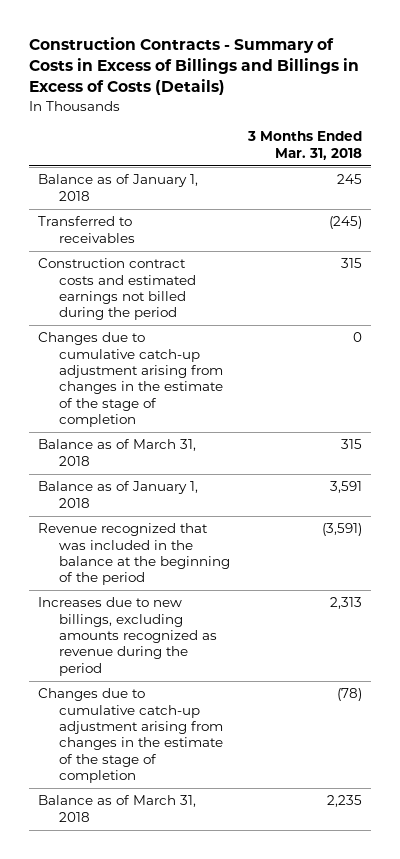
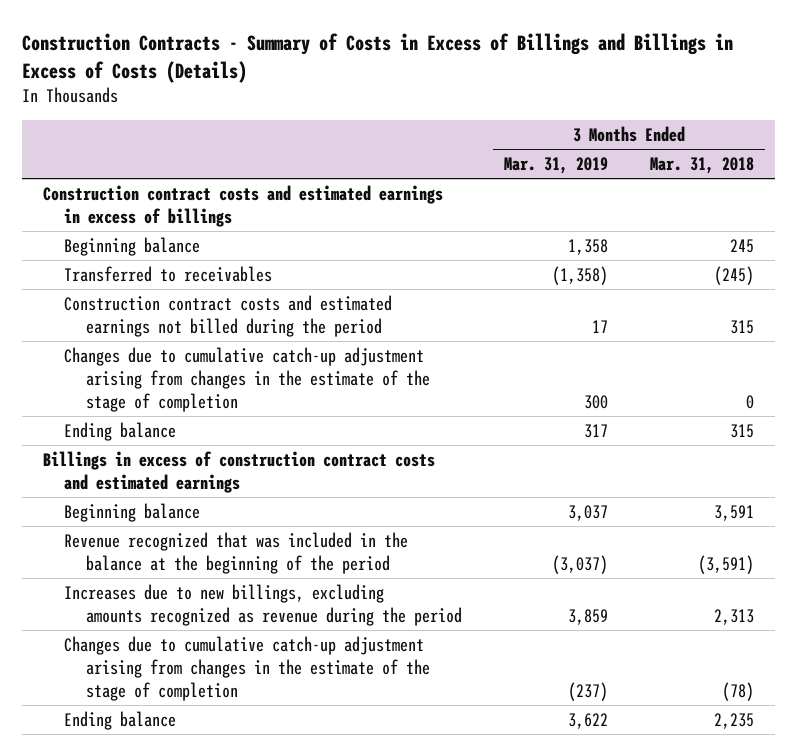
none -> [503,157,608,175] Mar. 31, 2019
none -> [43,184,444,227] Construction contract costs and estimated earnings in excess of billings
[37,174,198,201] Balance as of January 1, 2018 -> [64,236,201,256] Beginning balance
[37,439,196,466] Balance as of March 31, 2018 -> [64,421,177,441] Ending balance
none -> [43,450,436,493] Billings in excess of construction contract costs and estimated earnings
[37,481,198,508] Balance as of January 1, 2018 -> [64,502,201,522] Beginning balance
[37,795,196,822] Balance as of March 31, 2018 -> [64,710,177,730] Ending balance

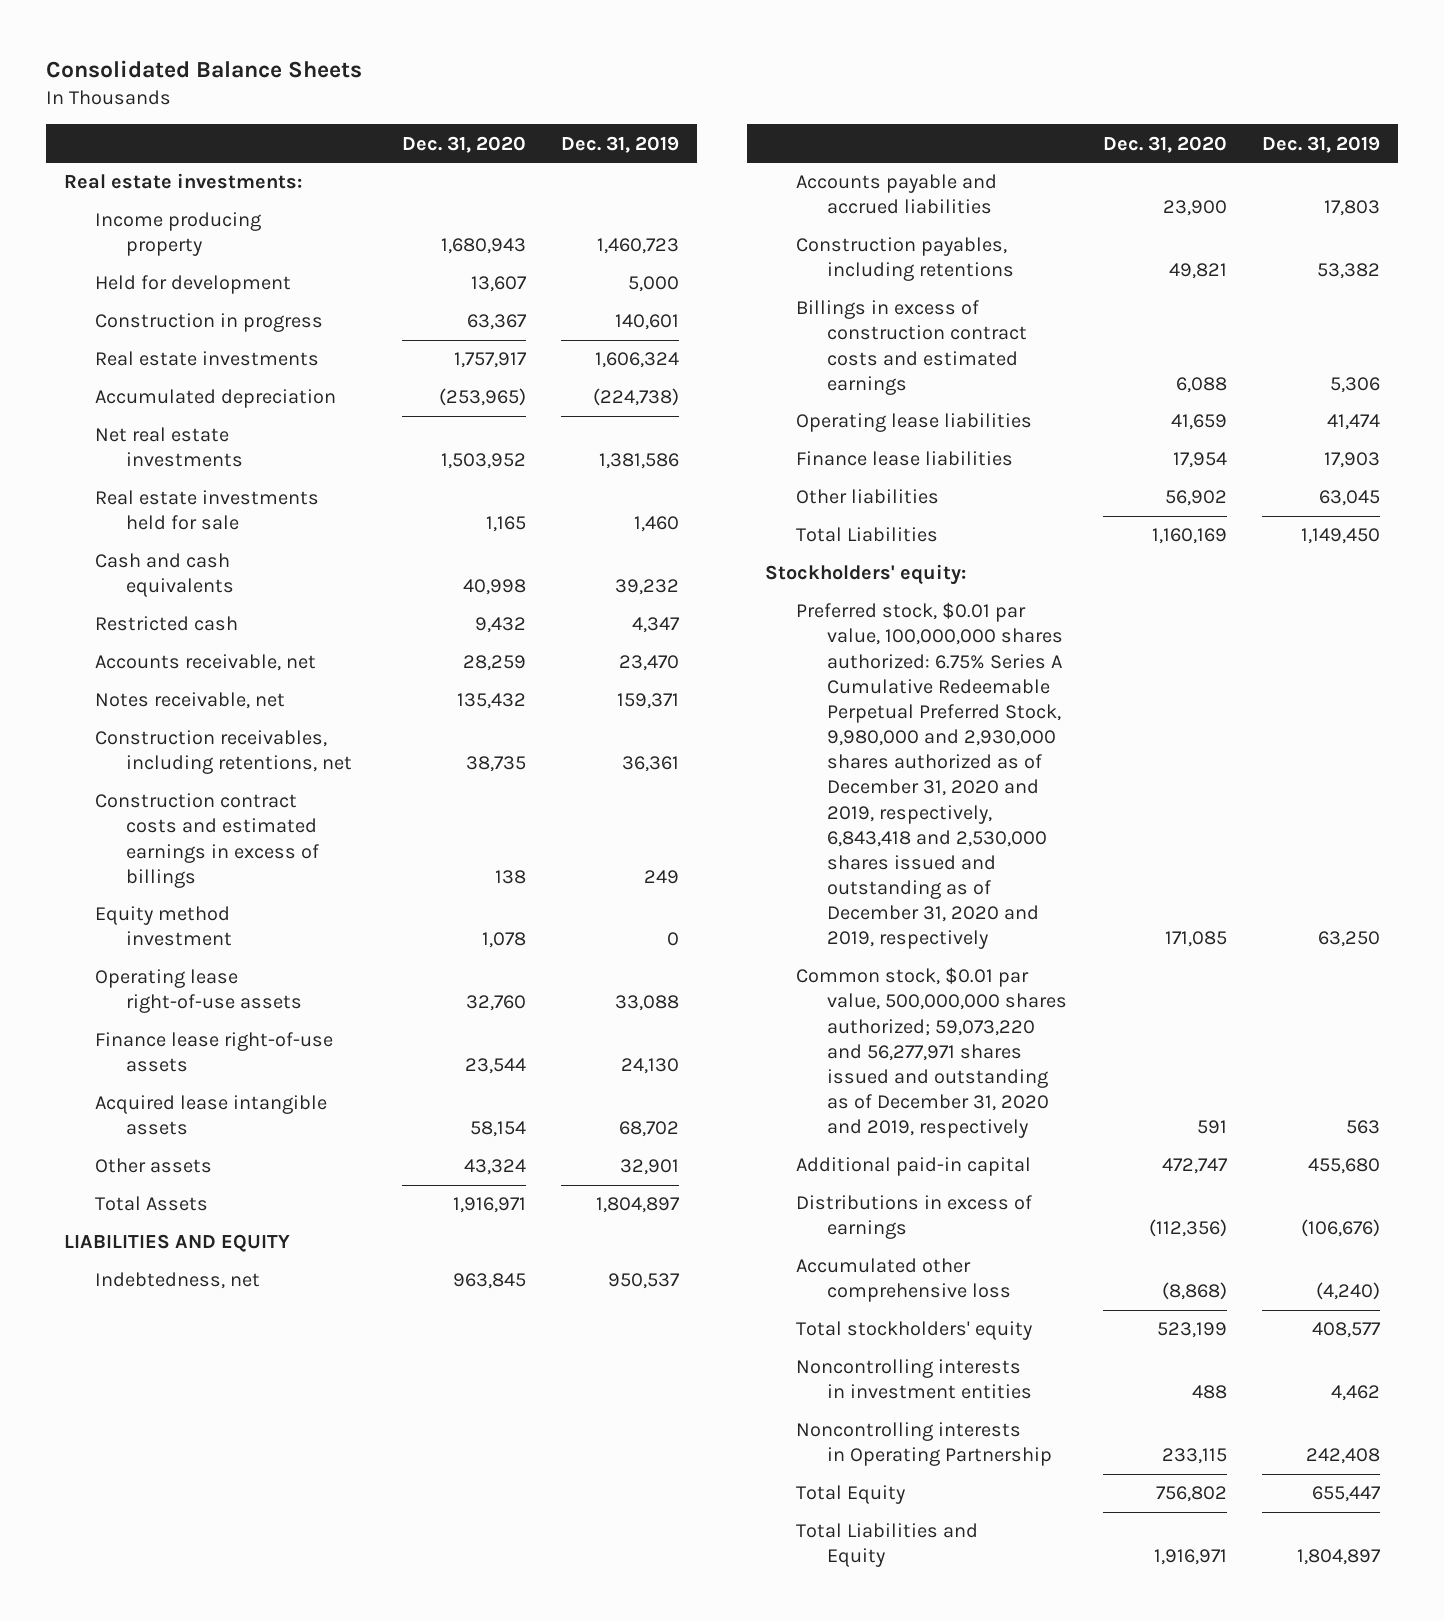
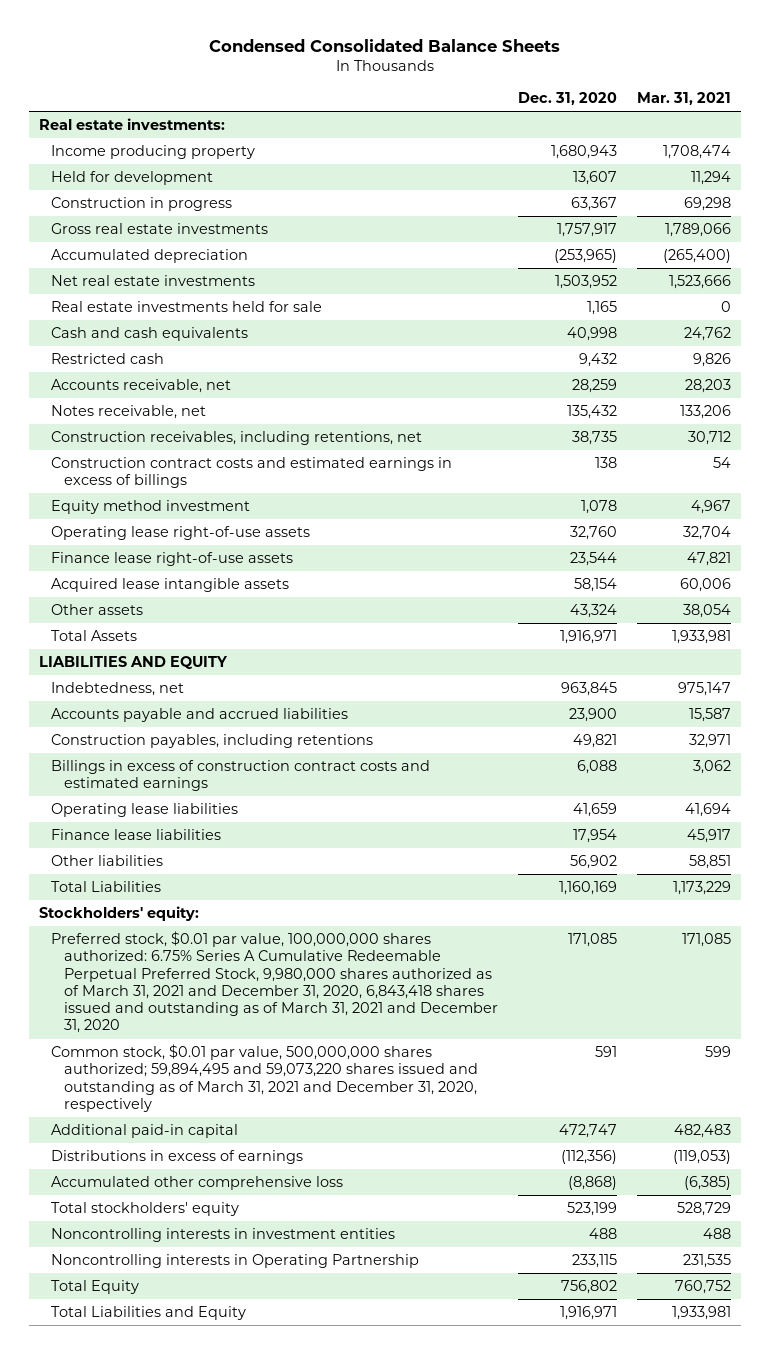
[46,60,363,79] Consolidated Balance Sheets -> [208,38,560,52] Condensed Consolidated Balance Sheets
[561,135,680,153] Dec. 31, 2019 -> none
none -> [636,92,731,106] Mar. 31, 2021
[95,351,320,367] Real estate investments -> [51,223,269,235] Gross real estate investments
[796,602,1064,950] Preferred stock, $0.01 par value, 100,000,000 shares authorized: 6.75% Series A Cumulative Redeemable Perpetual Preferred Stock, 9,980,000 and 2,930,000 shares authorized as of December 31, 2020 and 2019, respectively, 6,843,418 and 2,530,000 shares issued and outstanding as of December 31, 2020 and 2019, respectively -> [51,931,498,1034] Preferred stock, $0.01 par value, 100,000,000 shares authorized: 6.75% Series A Cumulative Redeemable Perpetual Preferred Stock, 9,980,000 shares authorized as of March 31, 2021 and December 31, 2020, 6,843,418 shares issued and outstanding as of March 31, 2021 and December 31, 2020
[796,967,1068,1139] Common stock, $0.01 par value, 500,000,000 shares authorized; 59,073,220 and 56,277,971 shares issued and outstanding as of December 31, 2020 and 2019, respectively -> [51,1044,478,1112] Common stock, $0.01 par value, 500,000,000 shares authorized; 59,894,495 and 59,073,220 shares issued and outstanding as of March 31, 2021 and December 31, 2020, respectively

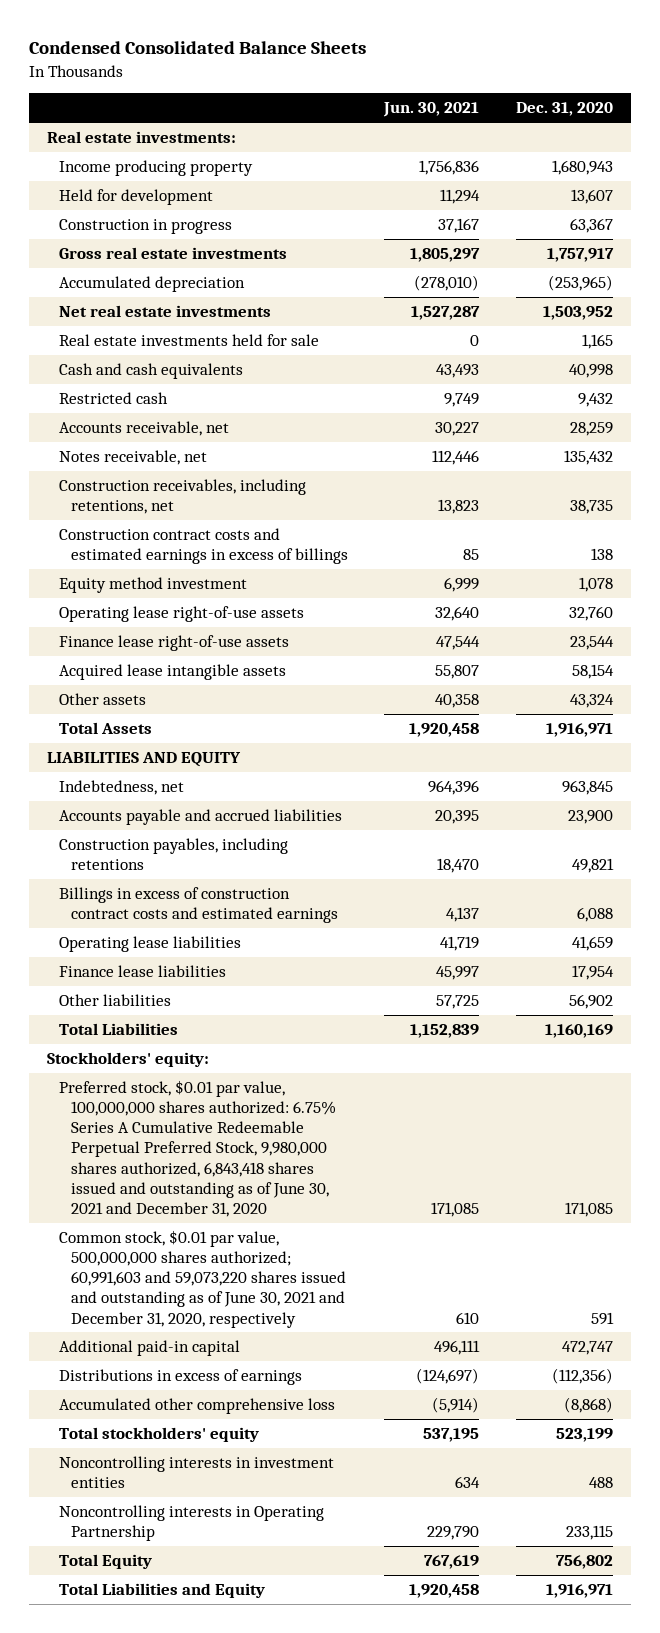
[636,92,731,106] Mar. 31, 2021 -> none
none -> [383,102,480,118] Jun. 30, 2021
[51,931,498,1034] Preferred stock, $0.01 par value, 100,000,000 shares authorized: 6.75% Series A Cumulative Redeemable Perpetual Preferred Stock, 9,980,000 shares authorized as of March 31, 2021 and December 31, 2020, 6,843,418 shares issued and outstanding as of March 31, 2021 and December 31, 2020 -> [58,1080,336,1217] Preferred stock, $0.01 par value, 100,000,000 shares authorized: 6.75% Series A Cumulative Redeemable Perpetual Preferred Stock, 9,980,000 shares authorized, 6,843,418 shares issued and outstanding as of June 30, 2021 and December 31, 2020
[51,1044,478,1112] Common stock, $0.01 par value, 500,000,000 shares authorized; 59,894,495 and 59,073,220 shares issued and outstanding as of March 31, 2021 and December 31, 2020, respectively -> [58,1230,346,1328] Common stock, $0.01 par value, 500,000,000 shares authorized; 60,991,603 and 59,073,220 shares issued and outstanding as of June 30, 2021 and December 31, 2020, respectively

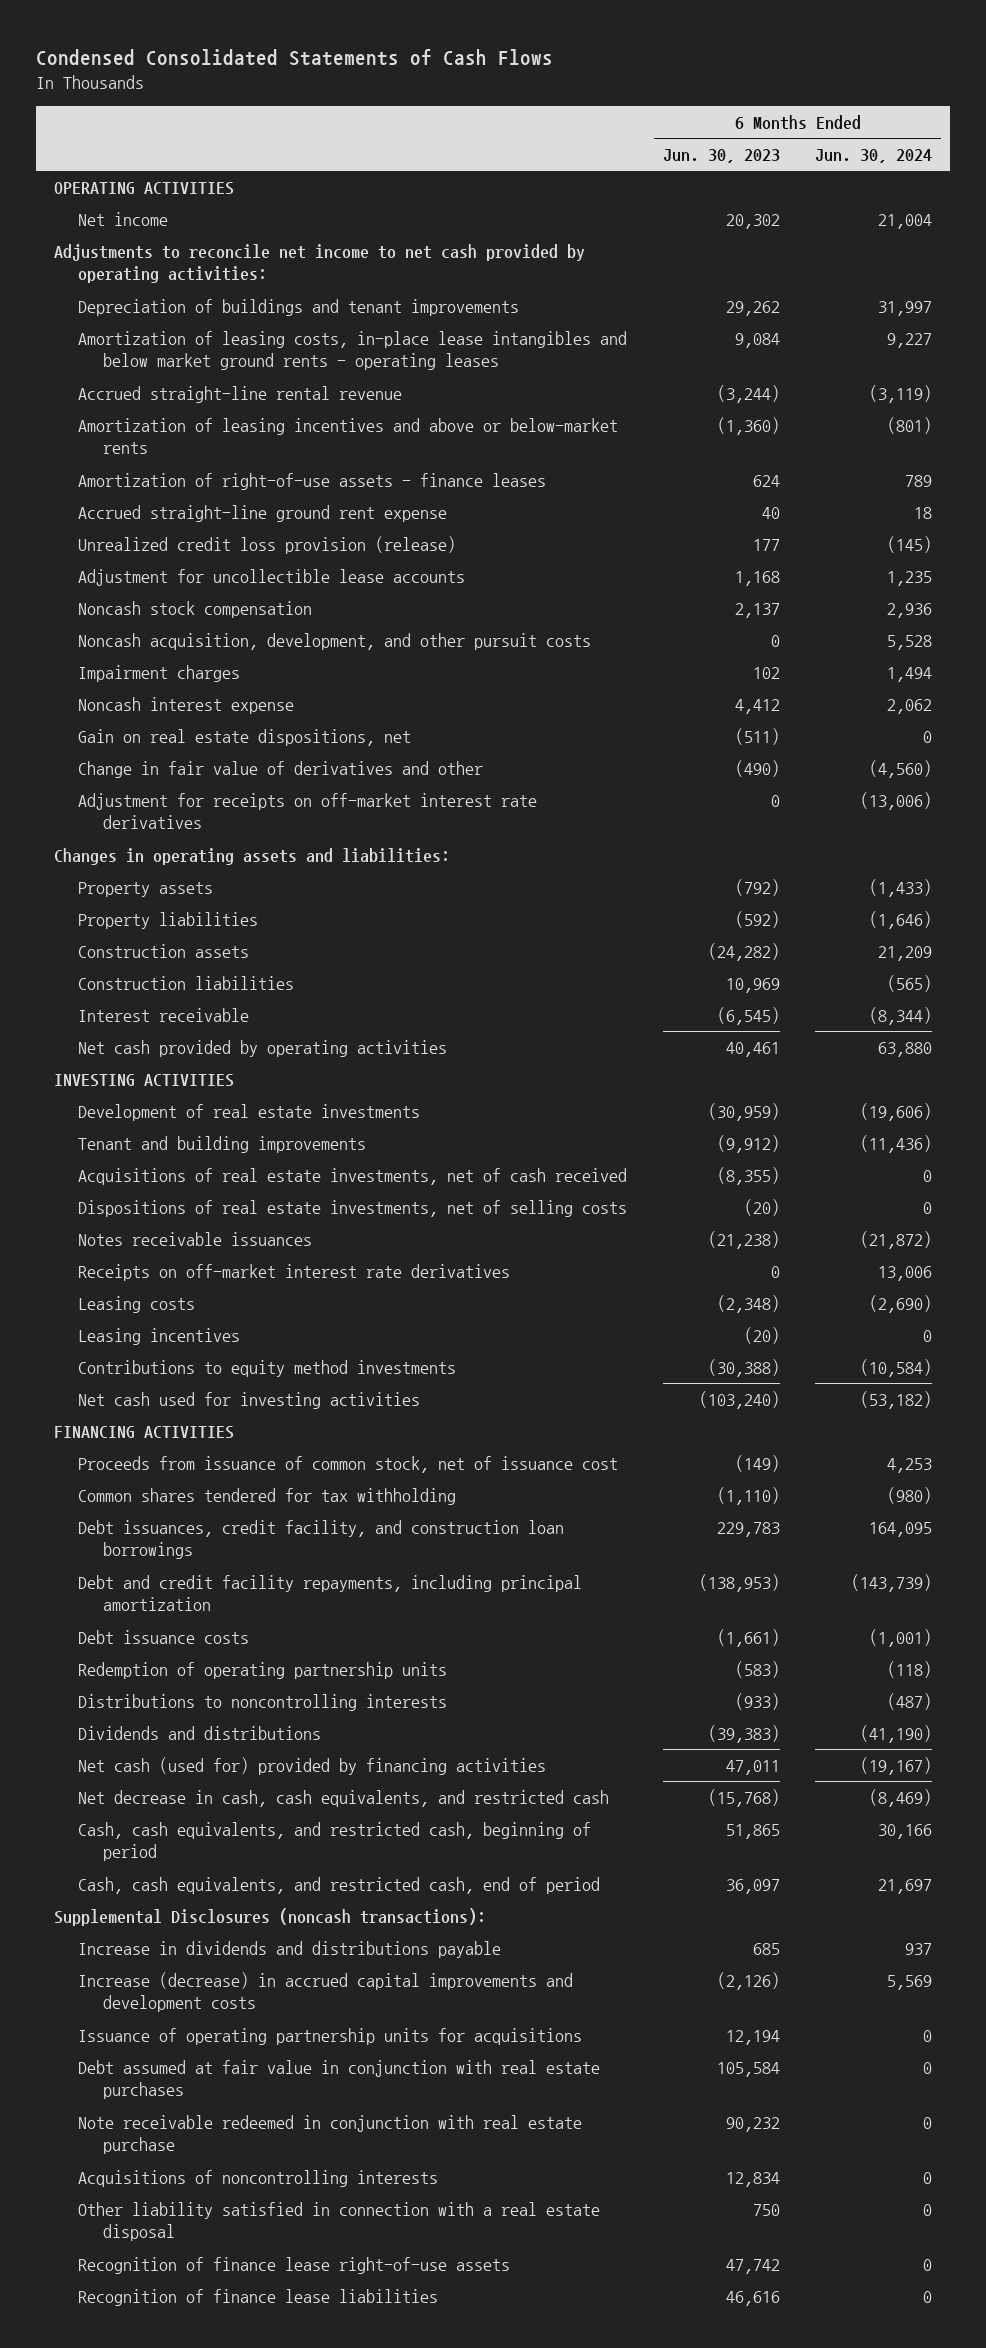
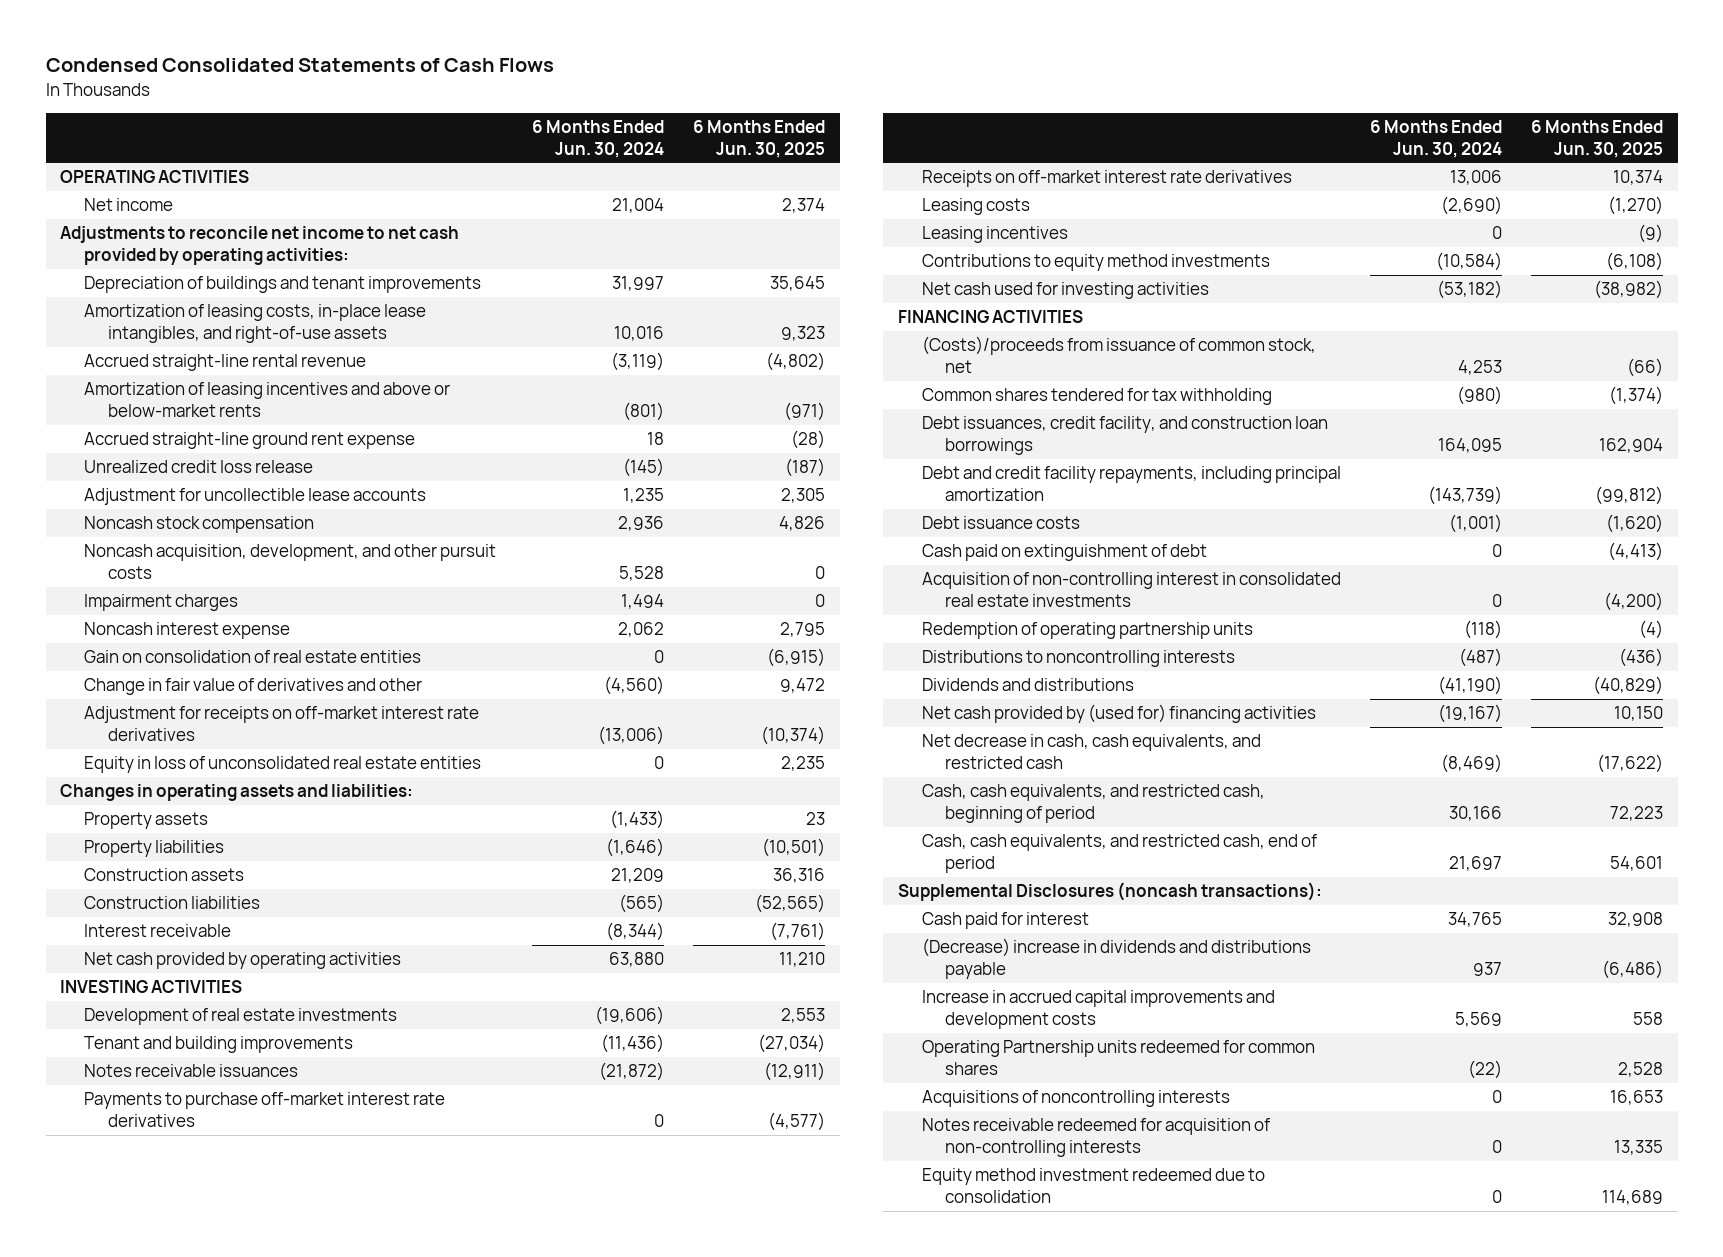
[662,148,780,163] Jun. 30, 2023 -> none
none -> [693,119,826,158] 6 Months Ended Jun. 30, 2025
[78,330,628,371] Amortization of leasing costs, in-place lease intangibles and below market ground rents - operating leases -> [83,304,426,344] Amortization of leasing costs, in-place lease intangibles, and right-of-use assets
[887,332,933,348] 9,227 -> [614,326,665,342] 10,016
[78,472,547,490] Amortization of right-of-use assets - finance leases -> none
[78,535,457,554] Unrealized credit loss provision (release) -> [83,460,313,474] Unrealized credit loss release
[78,728,412,746] Gain on real estate dispositions, net -> none
none -> [83,650,421,664] Gain on consolidation of real estate entities
none -> [83,756,481,774] Equity in loss of unconsolidated real estate entities
[78,1167,628,1185] Acquisitions of real estate investments, net of cash received -> none
[78,1199,628,1217] Dispositions of real estate investments, net of selling costs -> none
none -> [83,1092,445,1128] Payments to purchase off-market interest rate derivatives
[78,1455,619,1473] Proceeds from issuance of common stock, net of issuance cost -> [921,336,1316,374] (Costs)/proceeds from issuance of common stock, net
none -> [921,544,1207,562] Cash paid on extinguishment of debt
none -> [921,572,1341,608] Acquisition of non-controlling interest in consolidated real estate investments
[78,1756,547,1775] Net cash (used for) provided by financing activities -> [921,704,1316,724] Net cash provided by (used for) financing activities
[78,2027,583,2045] Issuance of operating partnership units for acquisitions -> none
[78,2059,601,2100] Debt assumed at fair value in conjunction with real estate purchases -> none
[78,2114,583,2155] Note receivable redeemed in conjunction with real estate purchase -> none
none -> [921,912,1089,930] Cash paid for interest
[78,1940,502,1958] Increase in dividends and distributions payable -> [921,938,1311,980] (Decrease) increase in dividends and distributions payable
[78,1971,574,2013] Increase (decrease) in accrued capital improvements and development costs -> [921,990,1275,1030] Increase in accrued capital improvements and development costs
none -> [921,1040,1315,1076] Operating Partnership units redeemed for common shares
[78,2201,601,2242] Other liability satisfied in connection with a real estate disposal -> none
[78,2256,511,2274] Recognition of finance lease right-of-use assets -> none
[78,2288,439,2306] Recognition of finance lease liabilities -> none
none -> [921,1118,1270,1158] Notes receivable redeemed for acquisition of non-controlling interests
none -> [921,1168,1265,1204] Equity method investment redeemed due to consolidation

